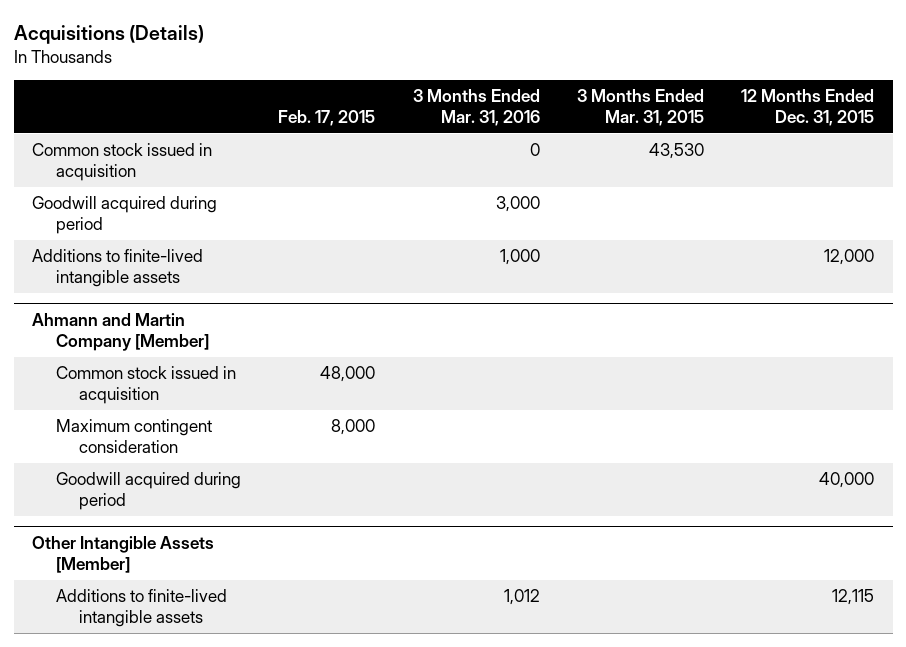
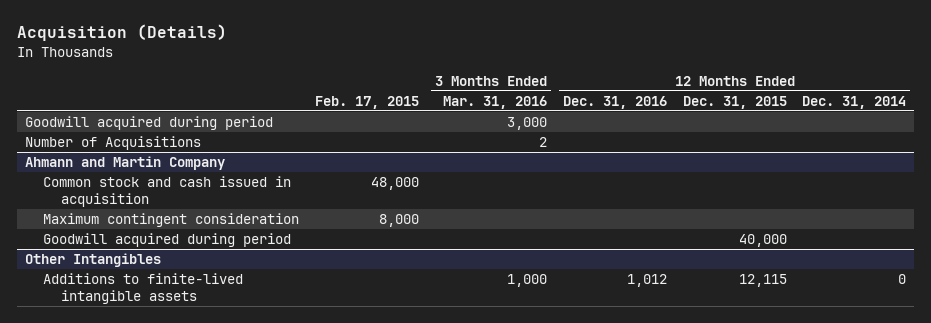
[13,24,204,44] Acquisitions (Details) -> [16,24,227,42] Acquisition (Details)
[576,89,704,126] 3 Months Ended Mar. 31, 2015 -> none
none -> [562,96,667,110] Dec. 31, 2016
none -> [802,96,907,110] Dec. 31, 2014
[32,143,213,182] Common stock issued in acquisition -> none
[32,249,204,288] Additions to finite-lived intangible assets -> none
none -> [24,136,201,151] Number of Acquisitions
[32,312,209,351] Ahmann and Martin Company [Member] -> [24,156,225,171] Ahmann and Martin Company
[55,366,236,405] Common stock issued in acquisition -> [42,176,291,207] Common stock and cash issued in acquisition
[32,535,215,573] Other Intangible Assets [Member] -> [24,253,161,268] Other Intangibles
[503,589,540,606] 1,012 -> [506,274,547,288] 1,000

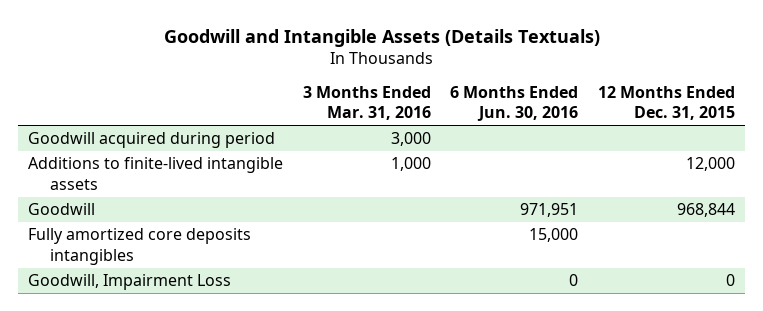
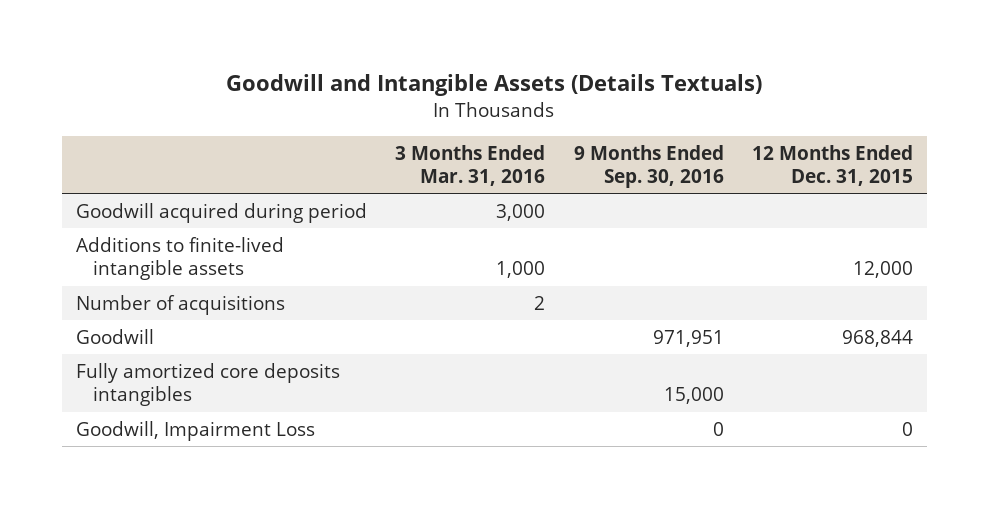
[450,86,579,122] 6 Months Ended Jun. 30, 2016 -> none
none -> [573,144,724,189] 9 Months Ended Sep. 30, 2016
none -> [75,294,285,315] Number of acquisitions

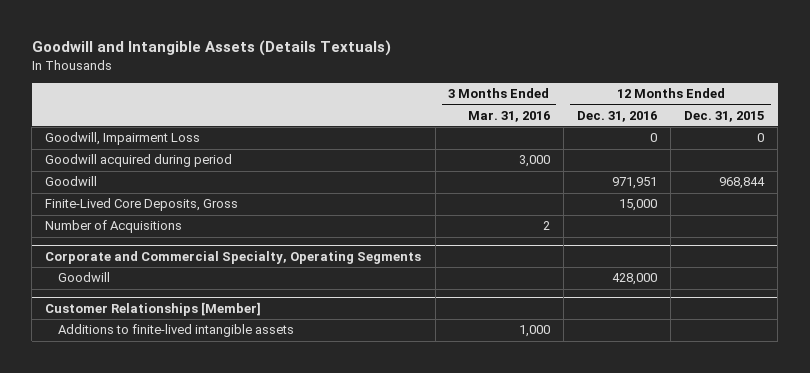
[573,144,724,189] 9 Months Ended Sep. 30, 2016 -> none
none -> [576,110,657,122] Dec. 31, 2016
[75,420,315,441] Goodwill, Impairment Loss -> [45,132,201,146] Goodwill, Impairment Loss
[75,236,284,281] Additions to finite-lived intangible assets -> none
[75,294,285,315] Number of acquisitions -> none
[75,362,340,407] Fully amortized core deposits intangibles -> [45,198,239,212] Finite-Lived Core Deposits, Gross
none -> [45,220,183,234] Number of Acquisitions
none -> [45,250,422,264] Corporate and Commercial Specialty, Operating Segments
none -> [57,272,110,283] Goodwill
none -> [45,301,262,316] Customer Relationships [Member]
none -> [57,324,294,338] Additions to finite-lived intangible assets

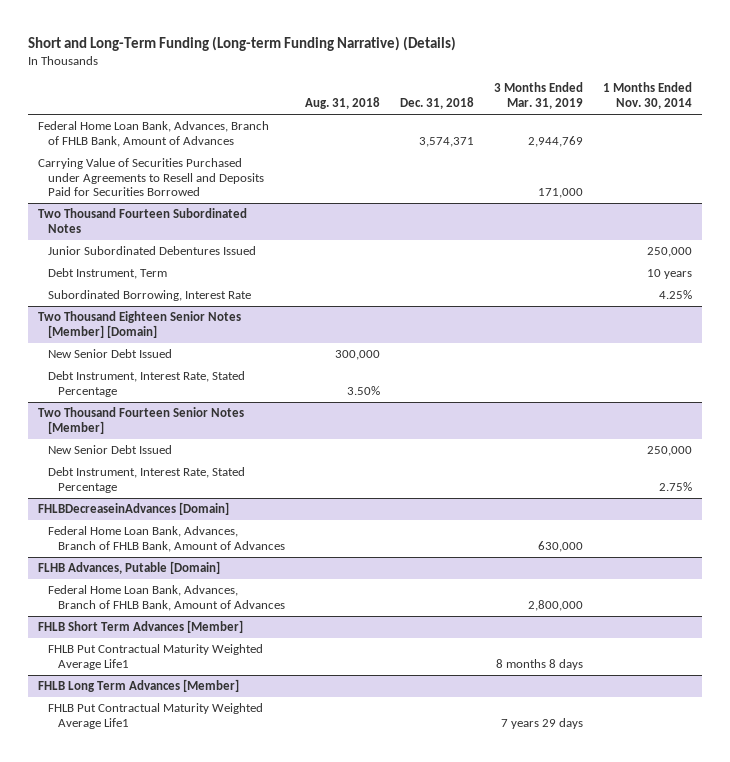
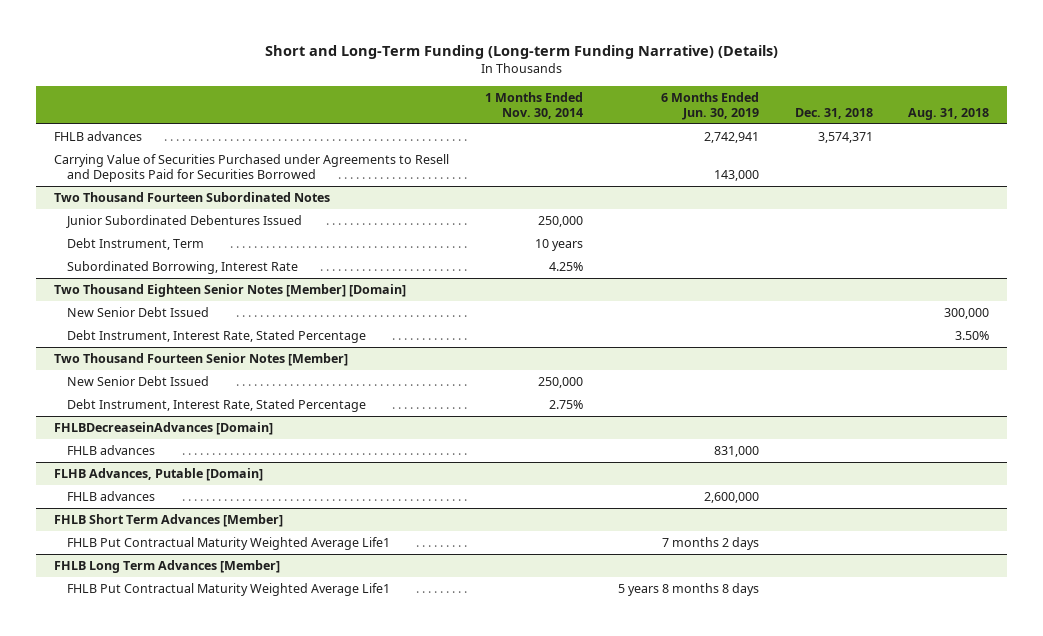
[494,82,584,110] 3 Months Ended Mar. 31, 2019 -> none
none -> [661,91,760,120] 6 Months Ended Jun. 30, 2019
[38,121,270,147] Federal Home Loan Bank, Advances, Branch of FHLB Bank, Amount of Advances -> [54,130,143,141] FHLB advances
[48,526,286,552] Federal Home Loan Bank, Advances, Branch of FHLB Bank, Amount of Advances -> [67,444,156,455] FHLB advances
[48,585,286,611] Federal Home Loan Bank, Advances, Branch of FHLB Bank, Amount of Advances -> [67,490,156,501] FHLB advances

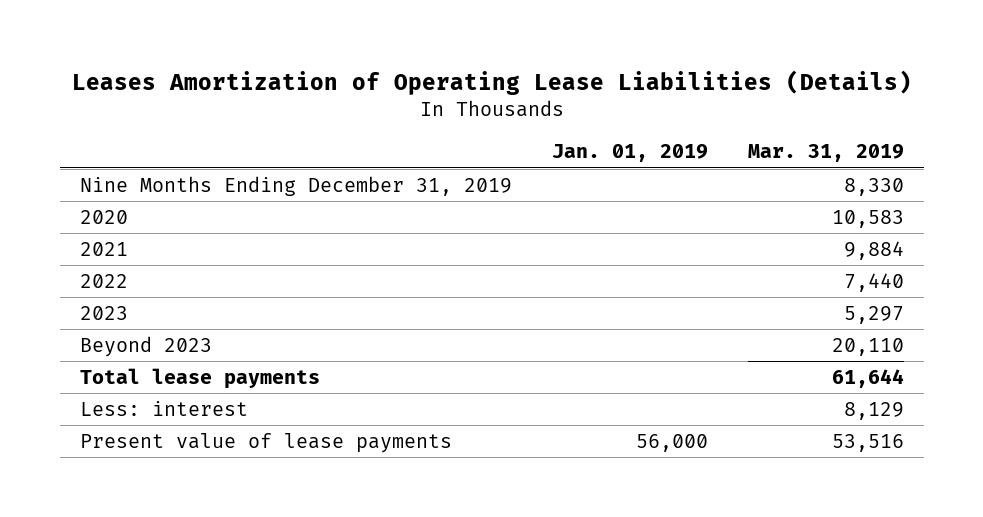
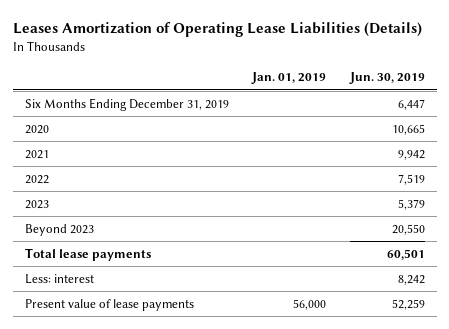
[747,144,904,163] Mar. 31, 2019 -> none
none -> [348,72,425,85] Jun. 30, 2019
[79,175,512,196] Nine Months Ending December 31, 2019 -> [24,97,229,111] Six Months Ending December 31, 2019

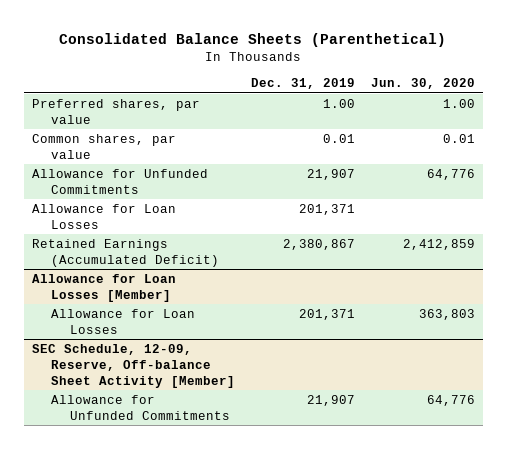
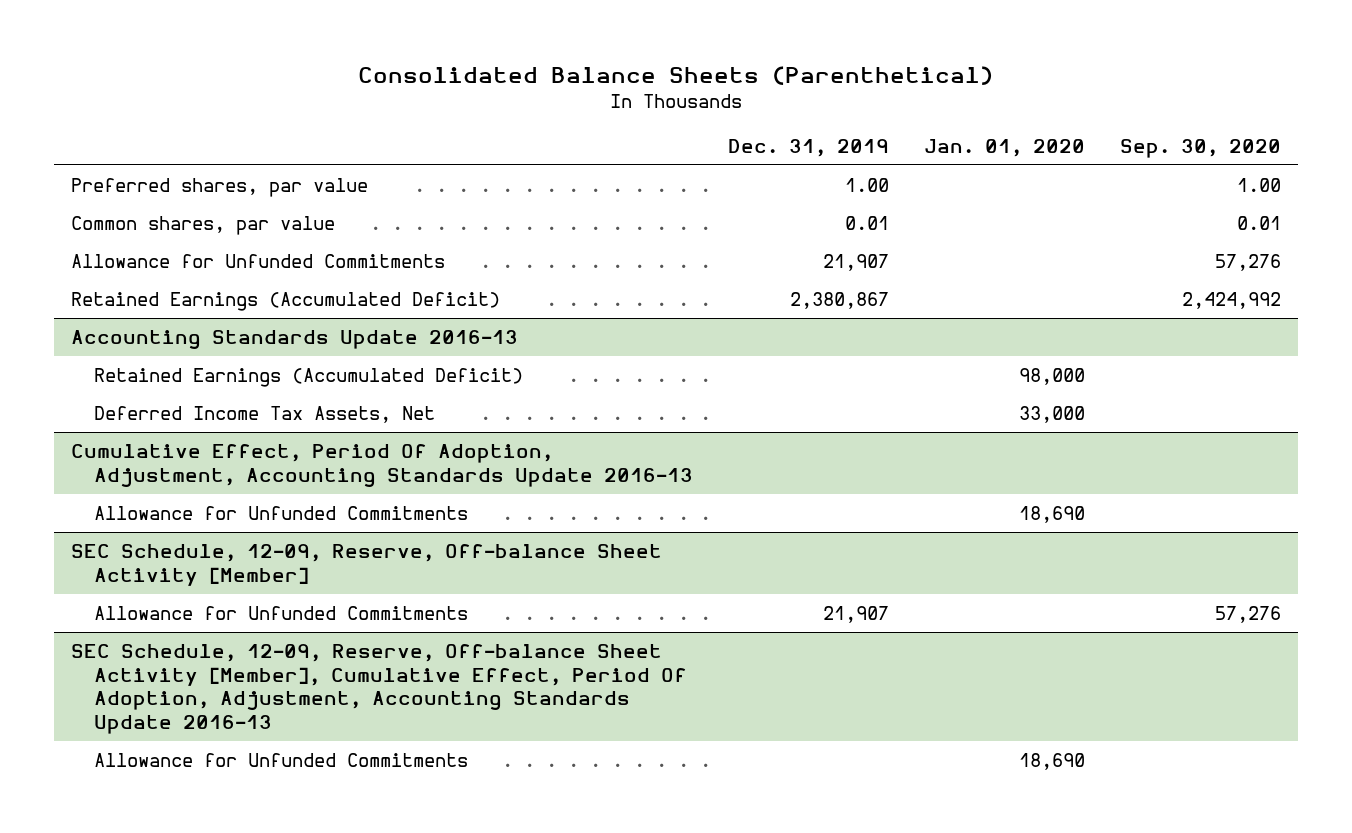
[370,77,475,89] Jun. 30, 2020 -> none
none -> [923,138,1085,157] Jan. 01, 2020
none -> [1119,138,1281,158] Sep. 30, 2020
[32,203,177,229] Allowance for Loan Losses -> none
[32,273,177,302] Allowance for Loan Losses [Member] -> none
[51,308,196,334] Allowance for Loan Losses -> none
none -> [71,330,519,350] Accounting Standards Update 2016-13
none -> [94,368,524,388] Retained Earnings (Accumulated Deficit)
none -> [94,406,436,424] Deferred Income Tax Assets, Net
none -> [71,444,694,487] Cumulative Effect, Period Of Adoption, Adjustment, Accounting Standards Update 2016-13
none -> [94,506,469,521] Allowance for Unfunded Commitments
none -> [71,644,688,735] SEC Schedule, 12-09, Reserve, Off-balance Sheet Activity [Member], Cumulative Effect, Period Of Adoption, Adjustment, Accounting Standards Update 2016-13
none -> [94,753,469,768] Allowance for Unfunded Commitments

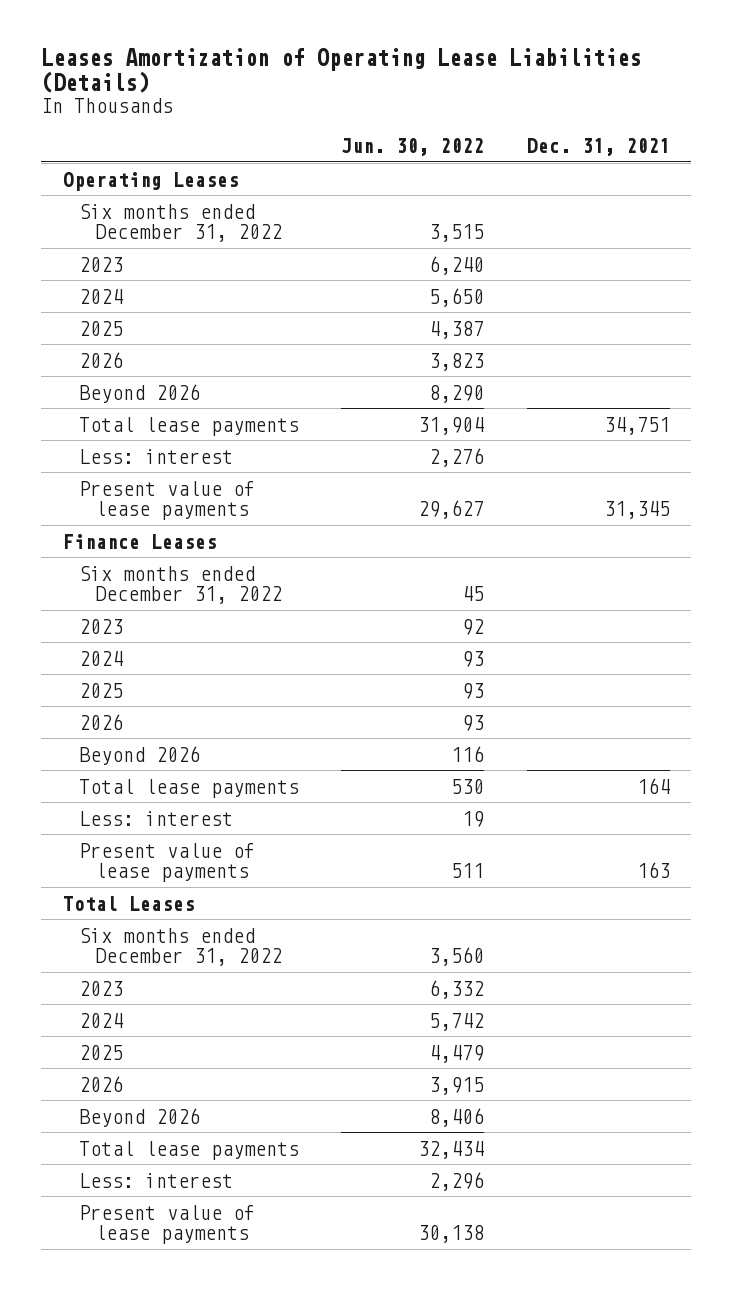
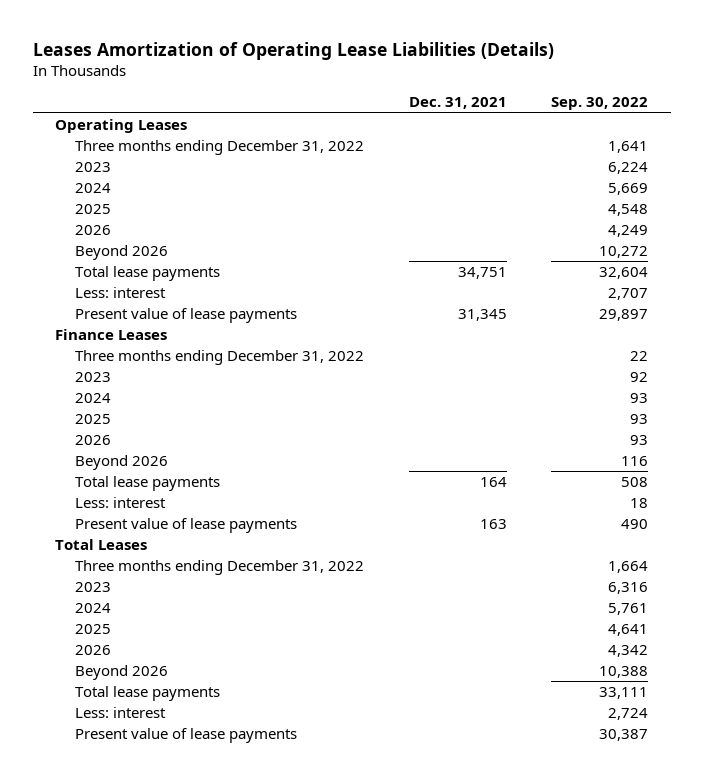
[341,137,485,156] Jun. 30, 2022 -> none
none -> [551,97,649,111] Sep. 30, 2022
[78,203,283,243] Six months ended December 31, 2022 -> [74,140,364,156] Three months ending December 31, 2022
[78,565,283,605] Six months ended December 31, 2022 -> [74,350,364,366] Three months ending December 31, 2022
[78,927,283,967] Six months ended December 31, 2022 -> [74,560,364,576] Three months ending December 31, 2022

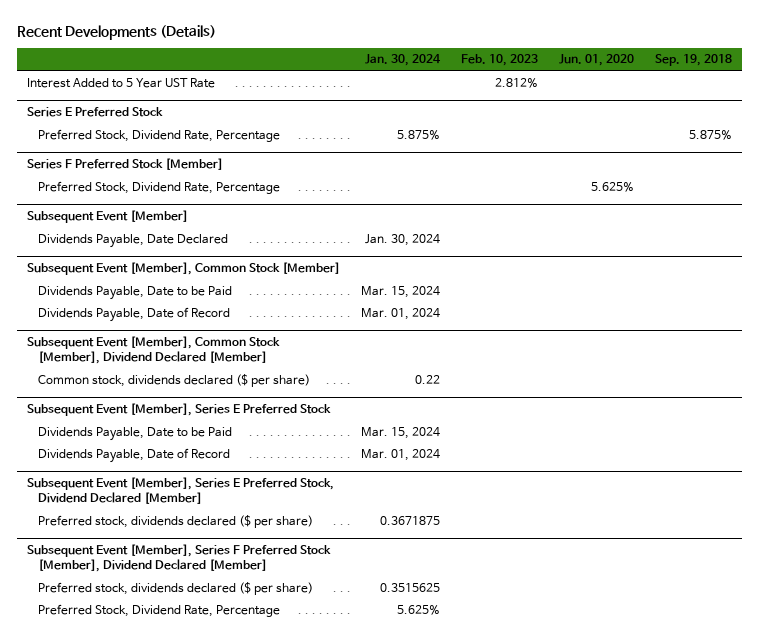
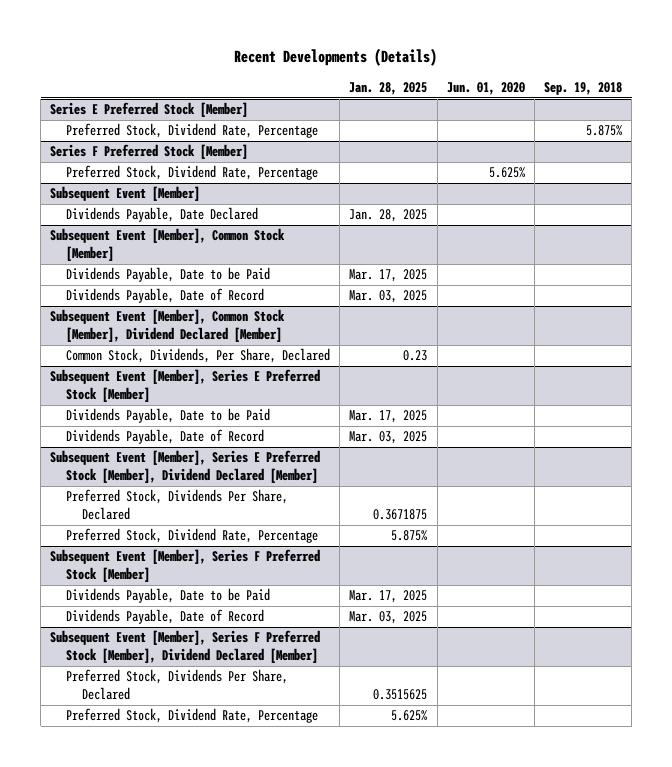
[365,54,442,67] Jan. 30, 2024 -> none
[461,54,539,67] Feb. 10, 2023 -> none
none -> [349,81,428,95] Jan. 28, 2025
[27,77,216,88] Interest Added to 5 Year UST Rate -> none
[27,107,164,118] Series E Preferred Stock -> [50,102,249,118] Series E Preferred Stock [Member]
[38,373,311,387] Common stock, dividends declared ($ per share) -> [65,348,330,364] Common Stock, Dividends, Per Share, Declared
[27,403,332,417] Subsequent Event [Member], Series E Preferred Stock -> [50,369,321,403] Subsequent Event [Member], Series E Preferred Stock [Member]
[27,477,335,505] Subsequent Event [Member], Series E Preferred Stock, Dividend Declared [Member] -> [50,450,321,484] Subsequent Event [Member], Series E Preferred Stock [Member], Dividend Declared [Member]
[38,514,314,528] Preferred stock, dividends declared ($ per share) -> [65,489,288,521] Preferred Stock, Dividends Per Share, Declared
none -> [65,528,318,544] Preferred Stock, Dividend Rate, Percentage
none -> [50,549,321,583] Subsequent Event [Member], Series F Preferred Stock [Member]
none -> [65,588,270,604] Dividends Payable, Date to be Paid
none -> [65,609,264,625] Dividends Payable, Date of Record
[38,581,314,595] Preferred stock, dividends declared ($ per share) -> [65,669,288,701] Preferred Stock, Dividends Per Share, Declared

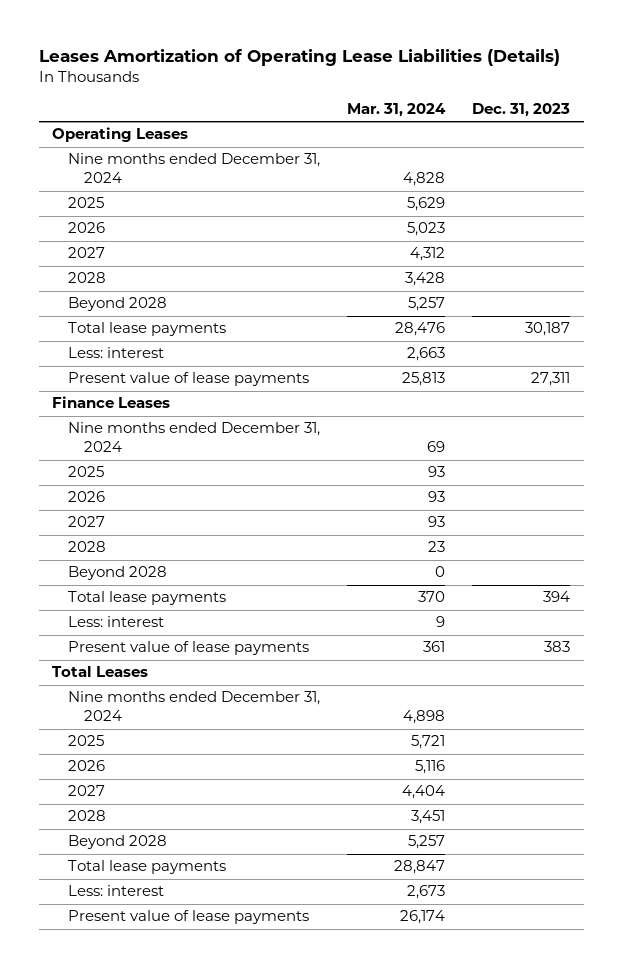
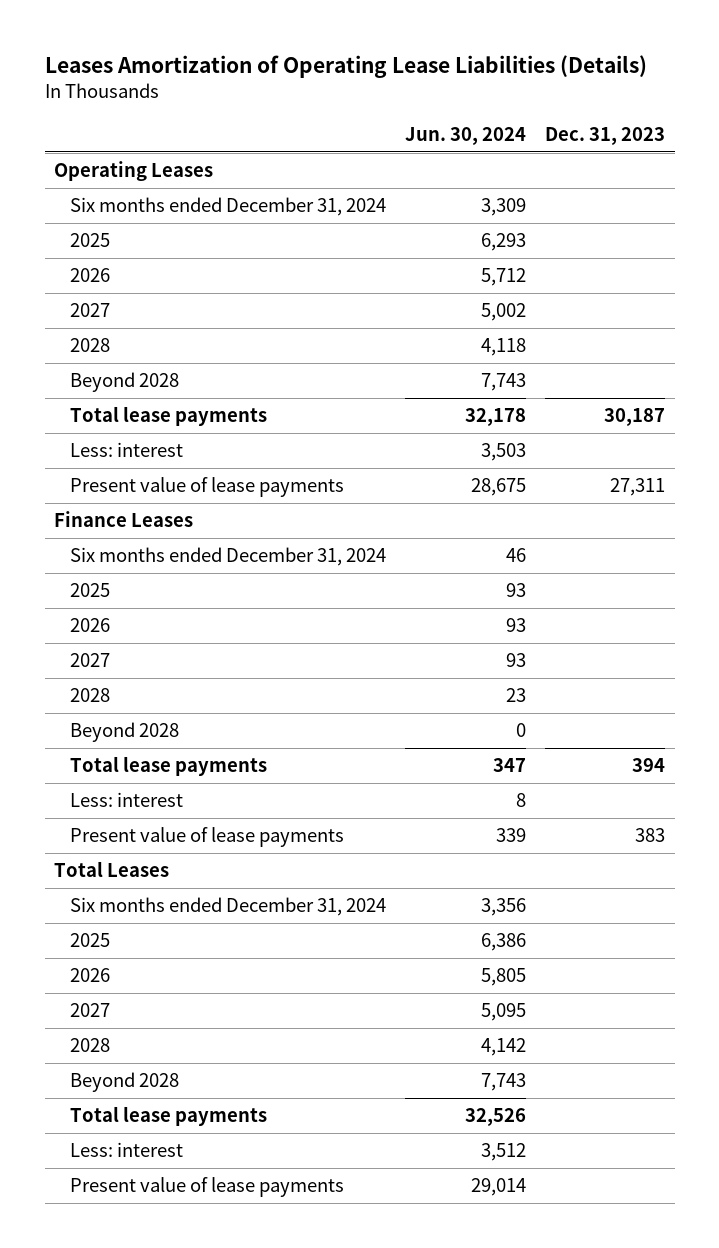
[347,102,447,117] Mar. 31, 2024 -> none
none -> [404,126,526,145] Jun. 30, 2024
[68,153,321,184] Nine months ended December 31, 2024 -> [69,197,386,217] Six months ended December 31, 2024
[68,422,321,453] Nine months ended December 31, 2024 -> [69,547,386,567] Six months ended December 31, 2024
[68,691,321,722] Nine months ended December 31, 2024 -> [69,897,386,917] Six months ended December 31, 2024

